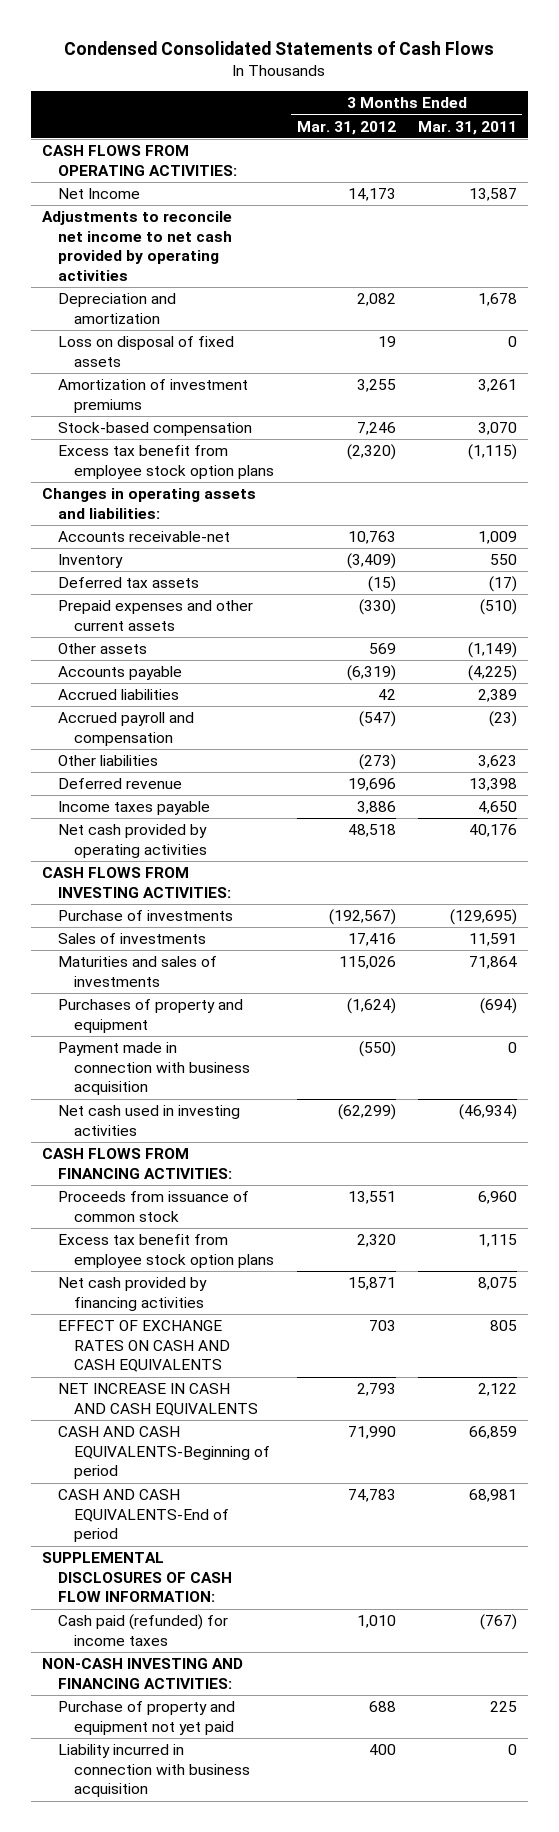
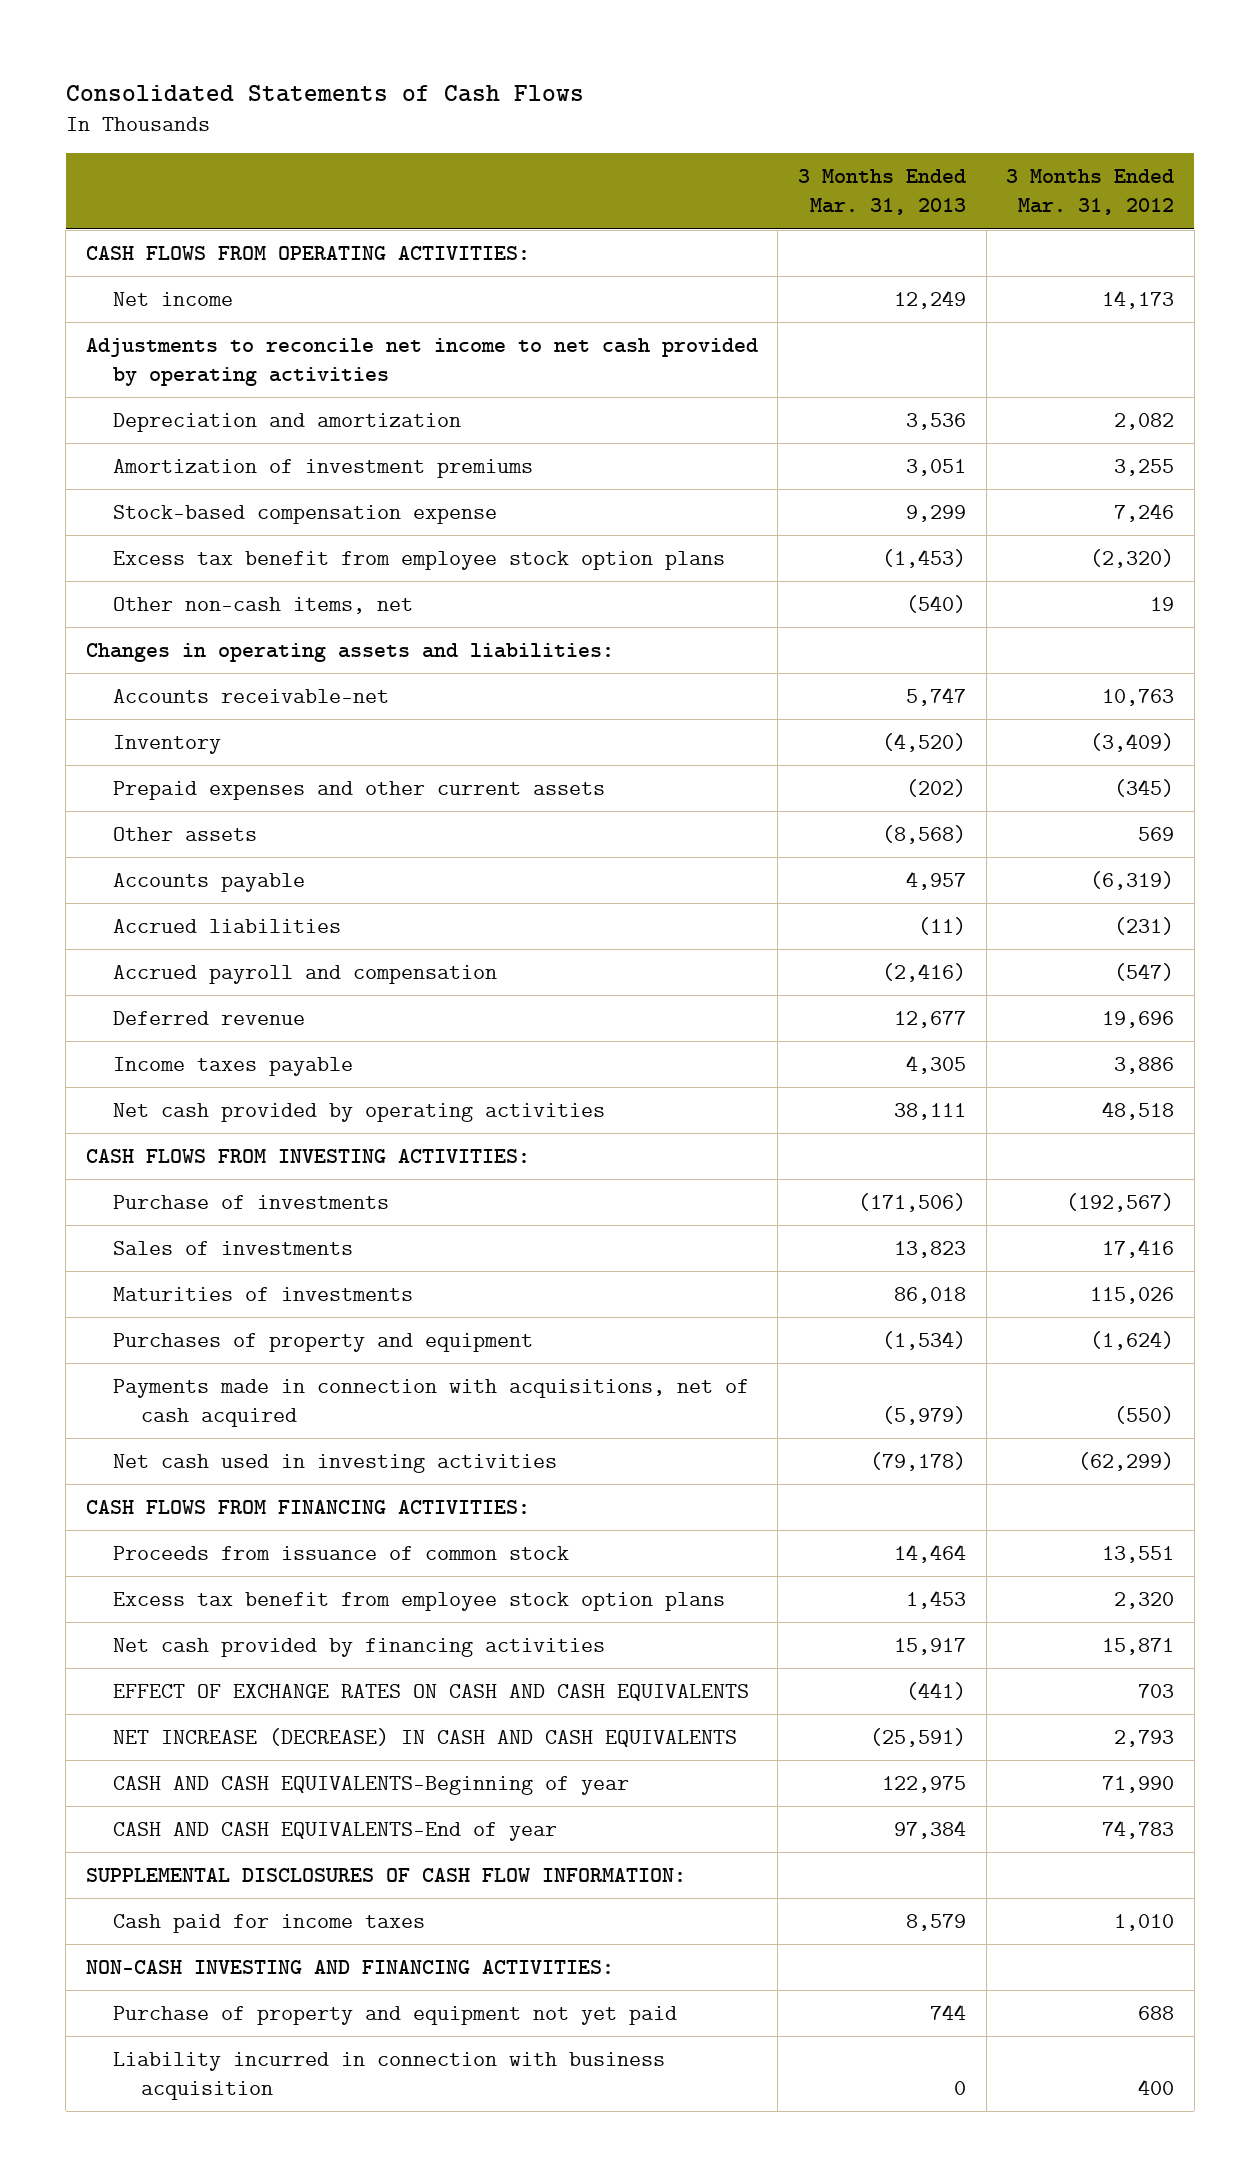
[64,40,495,55] Condensed Consolidated Statements of Cash Flows -> [65,84,584,102] Consolidated Statements of Cash Flows
[417,120,517,135] Mar. 31, 2011 -> none
none -> [798,169,967,216] 3 Months Ended Mar. 31, 2013
[58,188,141,200] Net Income -> [113,291,234,306] Net income
[58,336,235,367] Loss on disposal of fixed assets -> none
[58,422,253,437] Stock-based compensation -> [113,504,498,524] Stock-based compensation expense
none -> [113,596,414,614] Other non-cash items, net
[58,577,200,589] Deferred tax assets -> none
[358,599,396,616] (330) -> [1114,778,1175,797] (345)
[377,689,396,701] 42 -> [1114,916,1175,935] (231)
[58,755,159,767] Other liabilities -> none
[58,956,218,987] Maturities and sales of investments -> [113,1286,414,1301] Maturities of investments
[58,1042,251,1096] Payment made in connection with business acquisition -> [113,1378,750,1427] Payments made in connection with acquisitions, net of cash acquired
[58,1383,259,1416] NET INCREASE IN CASH AND CASH EQUIVALENTS -> [113,1727,738,1747] NET INCREASE (DECREASE) IN CASH AND CASH EQUIVALENTS
[58,1426,271,1480] CASH AND CASH EQUIVALENTS-Beginning of period -> [113,1775,630,1795] CASH AND CASH EQUIVALENTS-Beginning of year
[58,1489,230,1543] CASH AND CASH EQUIVALENTS-End of period -> [113,1821,558,1841] CASH AND CASH EQUIVALENTS-End of year
[58,1614,229,1646] Cash paid (refunded) for income taxes -> [113,1913,426,1933] Cash paid for income taxes

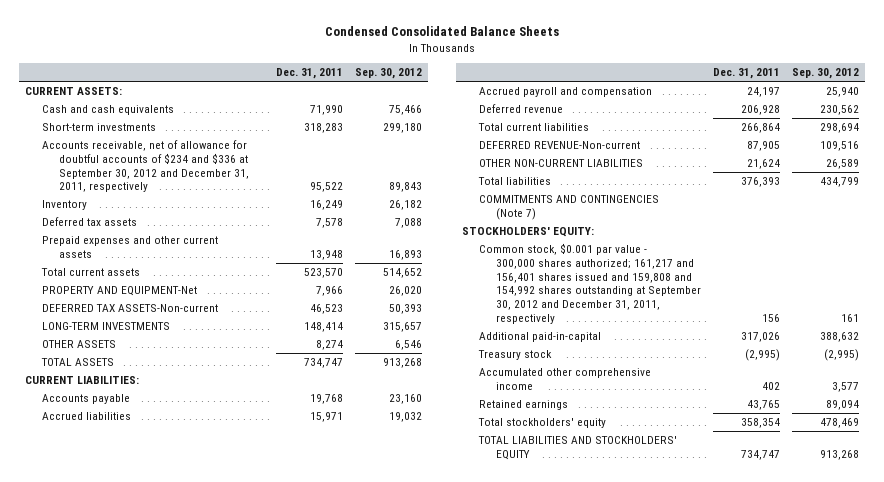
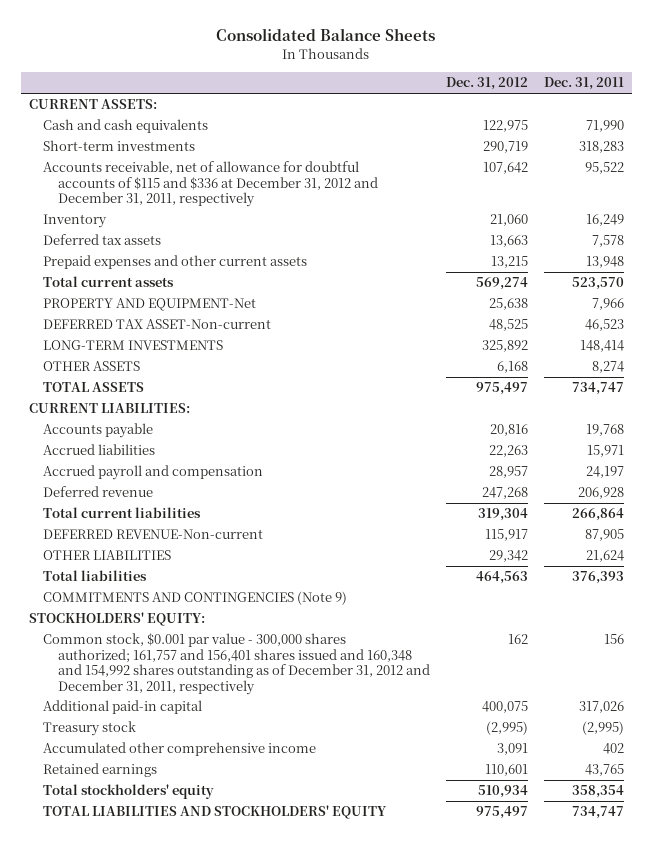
[324,26,559,37] Condensed Consolidated Balance Sheets -> [216,28,436,42] Consolidated Balance Sheets
[354,68,422,80] Sep. 30, 2012 -> none
none -> [445,77,528,91] Dec. 31, 2012
[41,139,249,193] Accounts receivable, net of allowance for doubtful accounts of $234 and $336 at September 30, 2012 and December 31, 2011, respectively -> [43,161,378,208] Accounts receivable, net of allowance for doubtful accounts of $115 and $336 at December 31, 2012 and December 31, 2011, respectively
[41,303,218,312] DEFERRED TAX ASSETS-Non-current -> [43,319,272,330] DEFERRED TAX ASSET-Non-current
[479,158,644,167] OTHER NON-CURRENT LIABILITIES -> [43,550,172,561] OTHER LIABILITIES
[479,194,660,220] COMMITMENTS AND CONTINGENCIES (Note 7) -> [43,591,348,606] COMMITMENTS AND CONTINGENCIES (Note 9)
[479,242,702,324] Common stock, $0.001 par value - 300,000 shares authorized; 161,217 and 156,401 shares issued and 159,808 and 154,992 shares outstanding at September 30, 2012 and December 31, 2011, respectively -> [43,633,430,695] Common stock, $0.001 par value - 300,000 shares authorized; 161,757 and 156,401 shares issued and 160,348 and 154,992 shares outstanding as of December 31, 2012 and December 31, 2011, respectively
[479,331,602,342] Additional paid-in-capital -> [43,700,203,715] Additional paid-in capital

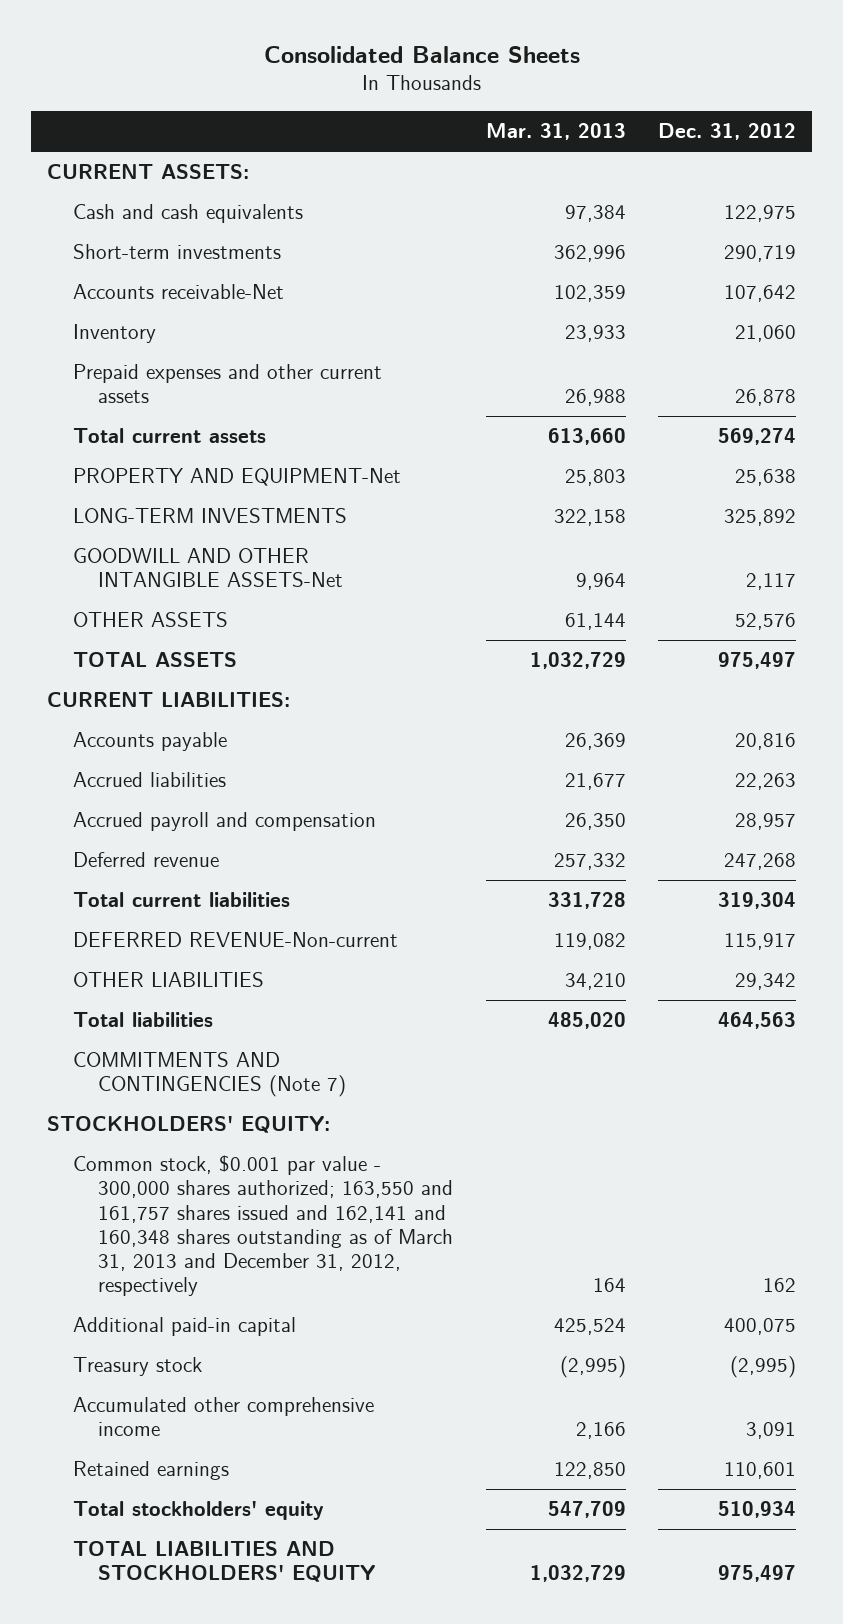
[543,77,624,91] Dec. 31, 2011 -> none
none -> [485,123,626,141] Mar. 31, 2013
[43,161,378,208] Accounts receivable, net of allowance for doubtful accounts of $115 and $336 at December 31, 2012 and December 31, 2011, respectively -> [72,284,284,300] Accounts receivable-Net
[43,234,162,246] Deferred tax assets -> none
[490,256,528,269] 13,215 -> [735,389,797,407] 26,878
[43,319,272,330] DEFERRED TAX ASSET-Non-current -> none
none -> [72,548,344,588] GOODWILL AND OTHER INTANGIBLE ASSETS-Net
[496,361,528,374] 6,168 -> [735,613,797,631] 52,576
[43,591,348,606] COMMITMENTS AND CONTINGENCIES (Note 9) -> [72,1052,347,1098] COMMITMENTS AND CONTINGENCIES (Note 7)
[43,633,430,695] Common stock, $0.001 par value - 300,000 shares authorized; 161,757 and 156,401 shares issued and 160,348 and 154,992 shares outstanding as of December 31, 2012 and December 31, 2011, respectively -> [72,1155,454,1297] Common stock, $0.001 par value - 300,000 shares authorized; 163,550 and 161,757 shares issued and 162,141 and 160,348 shares outstanding as of March 31, 2013 and December 31, 2012, respectively

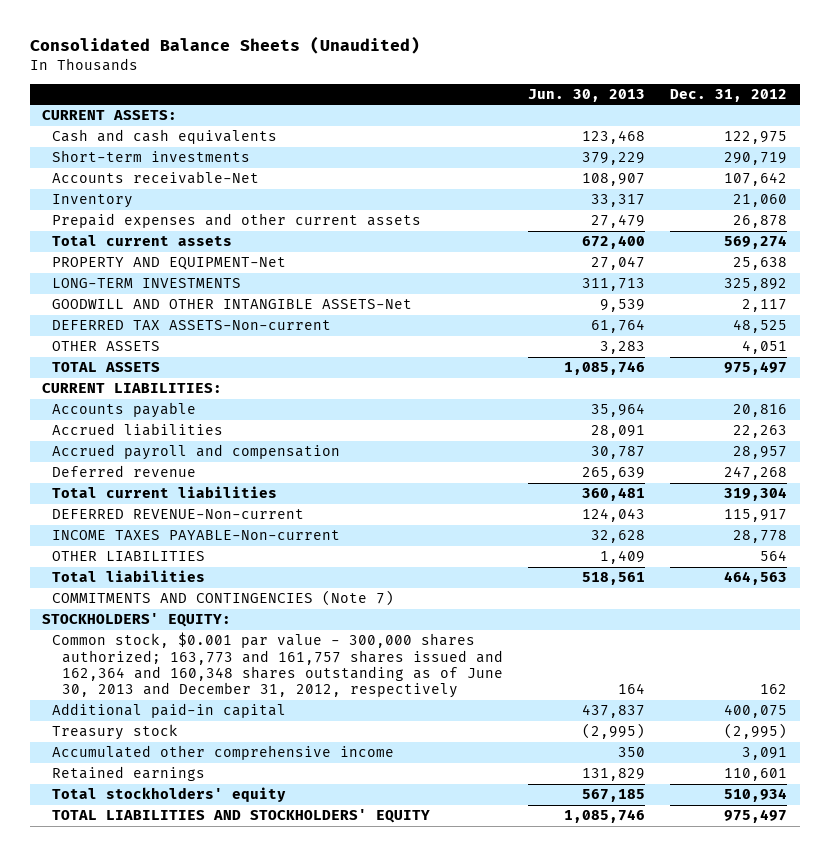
[263,45,580,63] Consolidated Balance Sheets -> [29,36,420,55] Consolidated Balance Sheets (Unaudited)
[485,123,626,141] Mar. 31, 2013 -> none
none -> [528,88,646,102] Jun. 30, 2013
none -> [52,320,332,331] DEFERRED TAX ASSETS-Non-current
[735,613,797,631] 52,576 -> [742,340,788,355] 4,051
none -> [52,530,341,541] INCOME TAXES PAYABLE-Non-current
[735,973,797,991] 29,342 -> [760,550,788,562] 564
[72,1155,454,1297] Common stock, $0.001 par value - 300,000 shares authorized; 163,550 and 161,757 shares issued and 162,141 and 160,348 shares outstanding as of March 31, 2013 and December 31, 2012, respectively -> [52,632,504,699] Common stock, $0.001 par value - 300,000 shares authorized; 163,773 and 161,757 shares issued and 162,364 and 160,348 shares outstanding as of June 30, 2013 and December 31, 2012, respectively

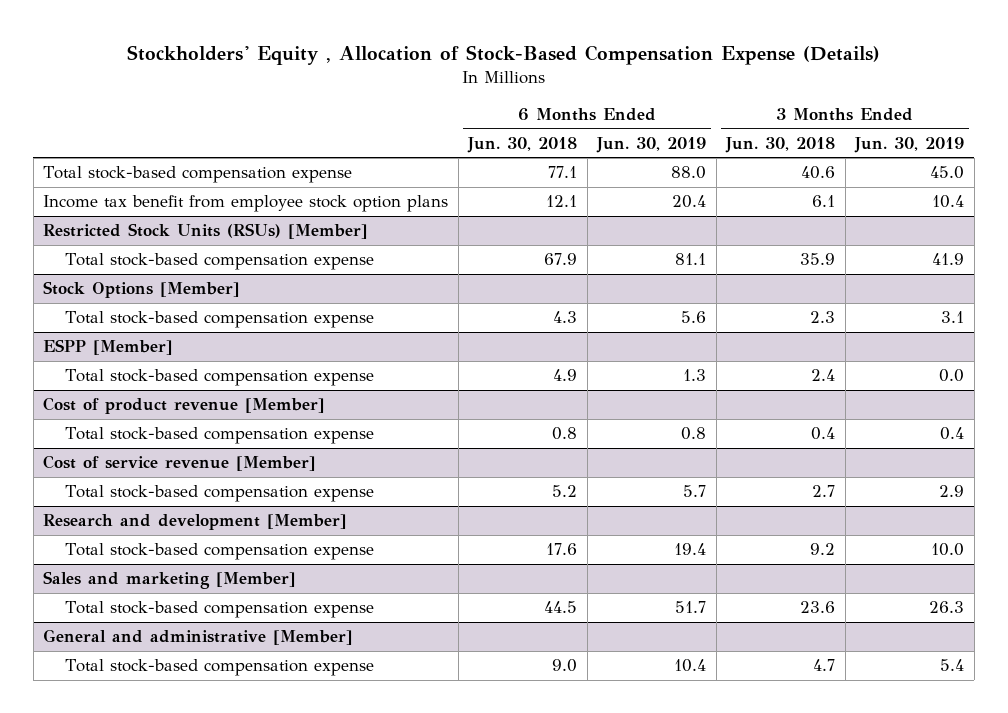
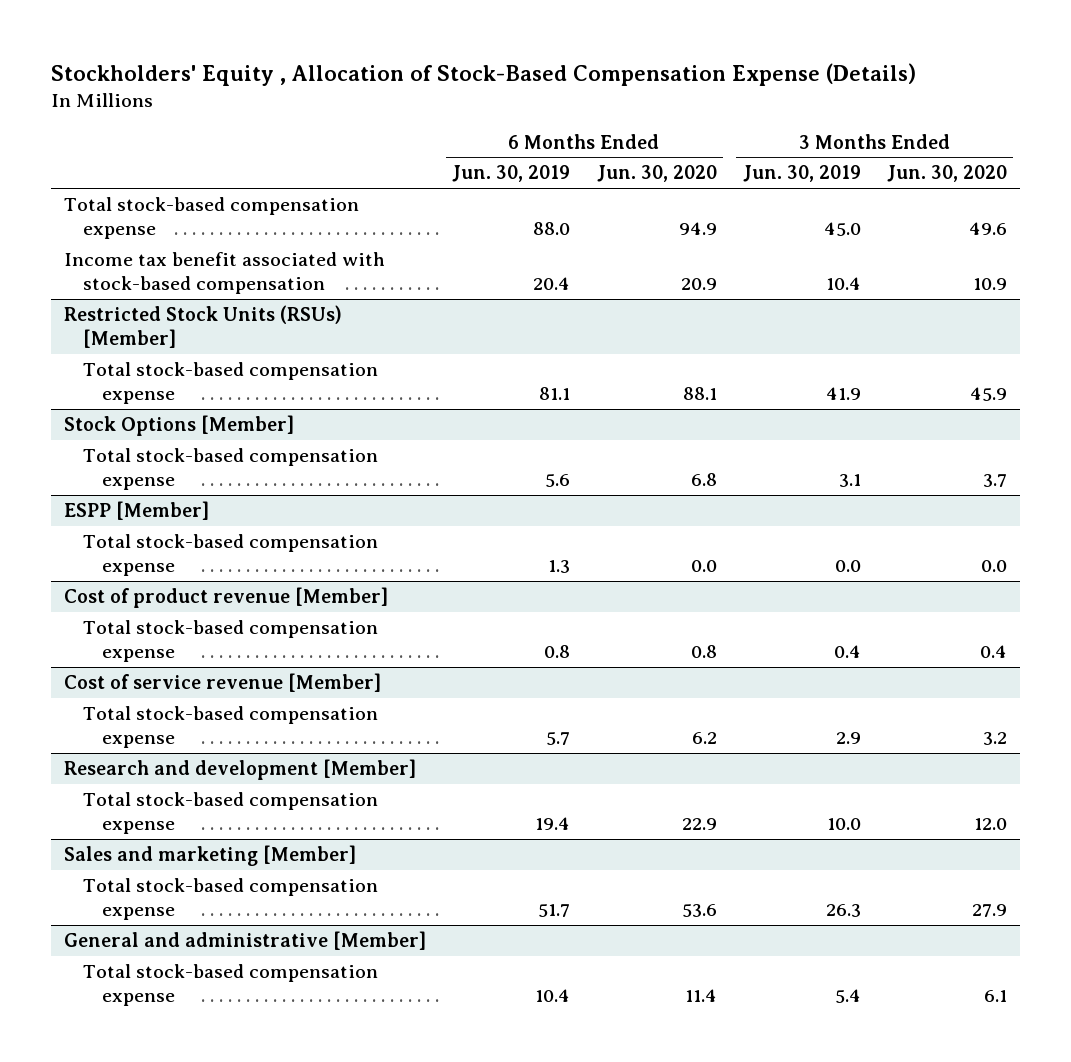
[467,136,578,153] Jun. 30, 2018 -> none
[725,136,836,153] Jun. 30, 2018 -> none
none -> [596,165,717,183] Jun. 30, 2020
none -> [886,165,1007,183] Jun. 30, 2020
[43,195,449,213] Income tax benefit from employee stock option plans -> [64,252,386,295] Income tax benefit associated with stock-based compensation

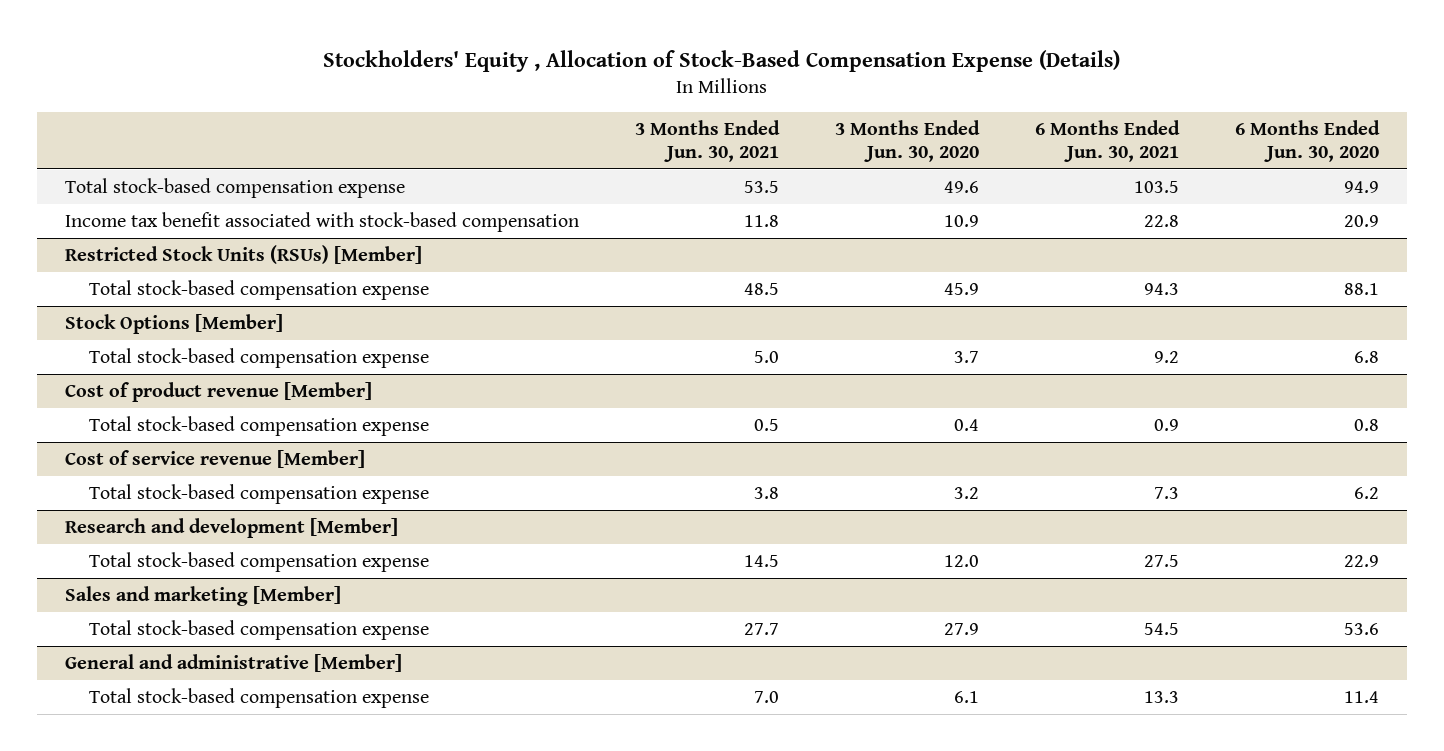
[452,165,571,183] Jun. 30, 2019 -> none
[742,165,861,183] Jun. 30, 2019 -> none
none -> [634,120,780,162] 3 Months Ended Jun. 30, 2021
none -> [1034,120,1180,162] 6 Months Ended Jun. 30, 2021
[64,501,210,521] ESPP [Member] -> none
[83,534,379,577] Total stock-based compensation expense -> none

